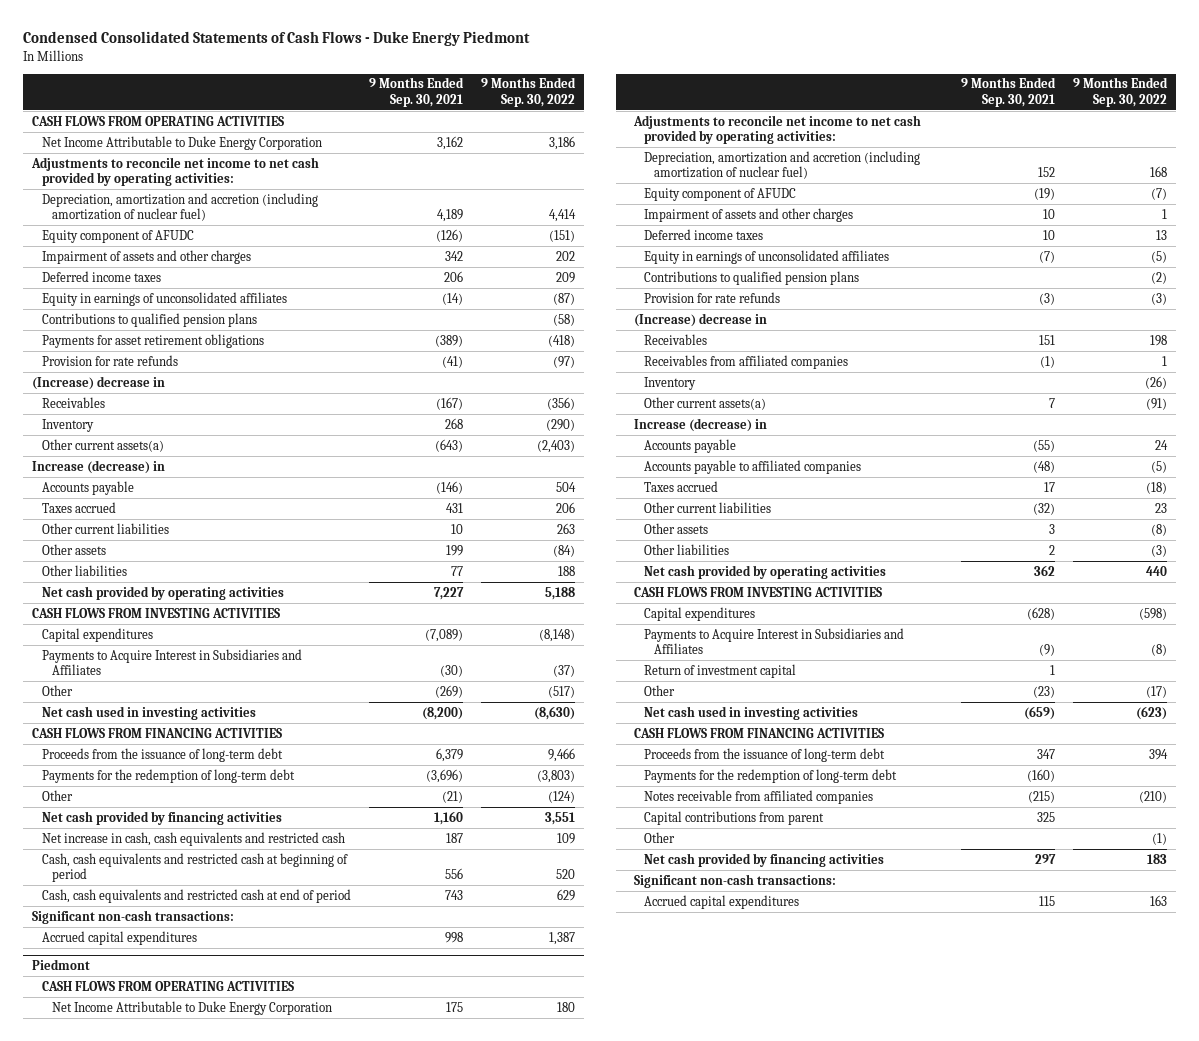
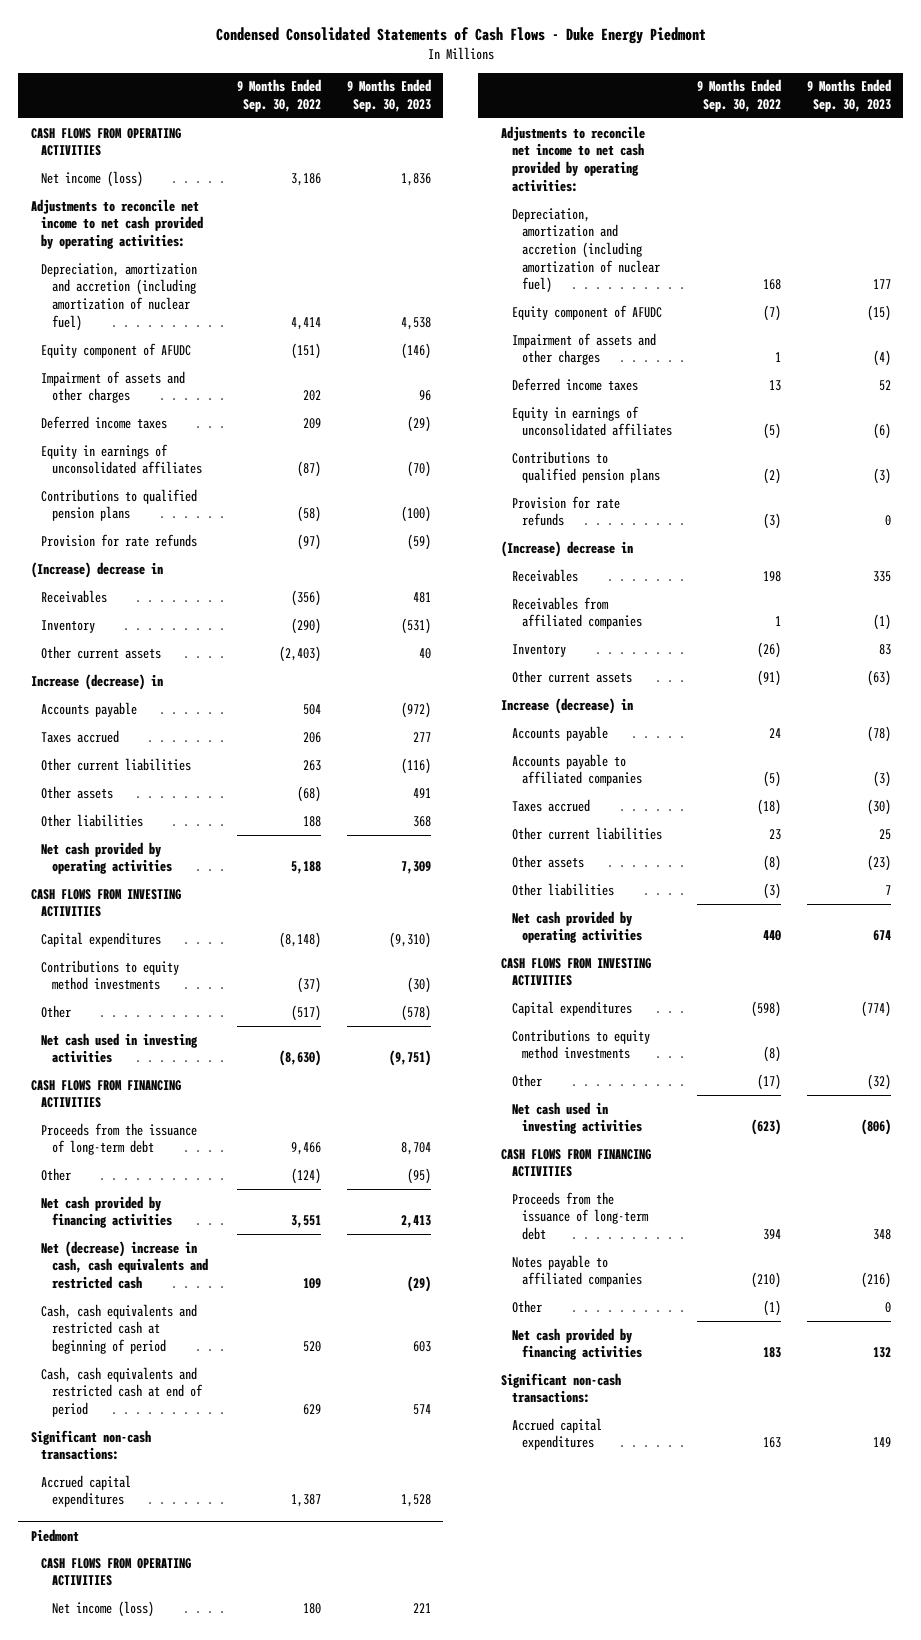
[368,77,464,107] 9 Months Ended Sep. 30, 2021 -> none
none -> [346,79,431,113] 9 Months Ended Sep. 30, 2023
[42,135,323,150] Net Income Attributable to Duke Energy Corporation -> [41,170,144,187] Net income (loss)
[42,333,265,348] Payments for asset retirement obligations -> none
[42,438,165,452] Other current assets(a) -> [41,645,162,659] Other current assets
[552,544,575,557] (84) -> [297,785,322,802] (68)
[42,648,303,675] Payments to Acquire Interest in Subsidiaries and Affiliates -> [41,959,180,991] Contributions to equity method investments
[42,768,296,783] Payments for the redemption of long-term debt -> none
[42,831,346,846] Net increase in cash, cash equivalents and restricted cash -> [41,1240,208,1290] Net (decrease) increase in cash, cash equivalents and restricted cash
[51,1000,332,1015] Net Income Attributable to Duke Energy Corporation -> [51,1600,154,1617] Net income (loss)
[643,396,766,410] Other current assets(a) -> [511,669,632,683] Other current assets
[643,663,796,678] Return of investment capital -> none
[643,627,904,654] Payments to Acquire Interest in Subsidiaries and Affiliates -> [511,1028,650,1060] Contributions to equity method investments
[643,768,897,783] Payments for the redemption of long-term debt -> none
[643,810,824,825] Capital contributions from parent -> none
[643,789,873,804] Notes receivable from affiliated companies -> [511,1254,643,1288] Notes payable to affiliated companies

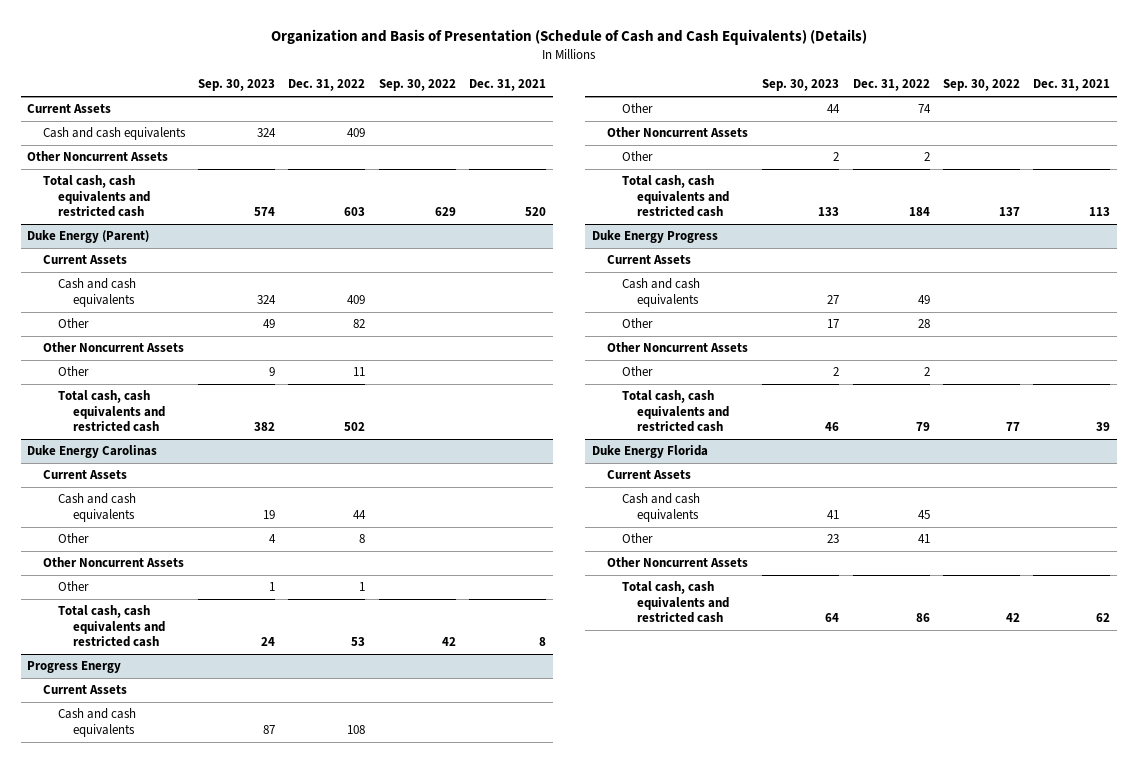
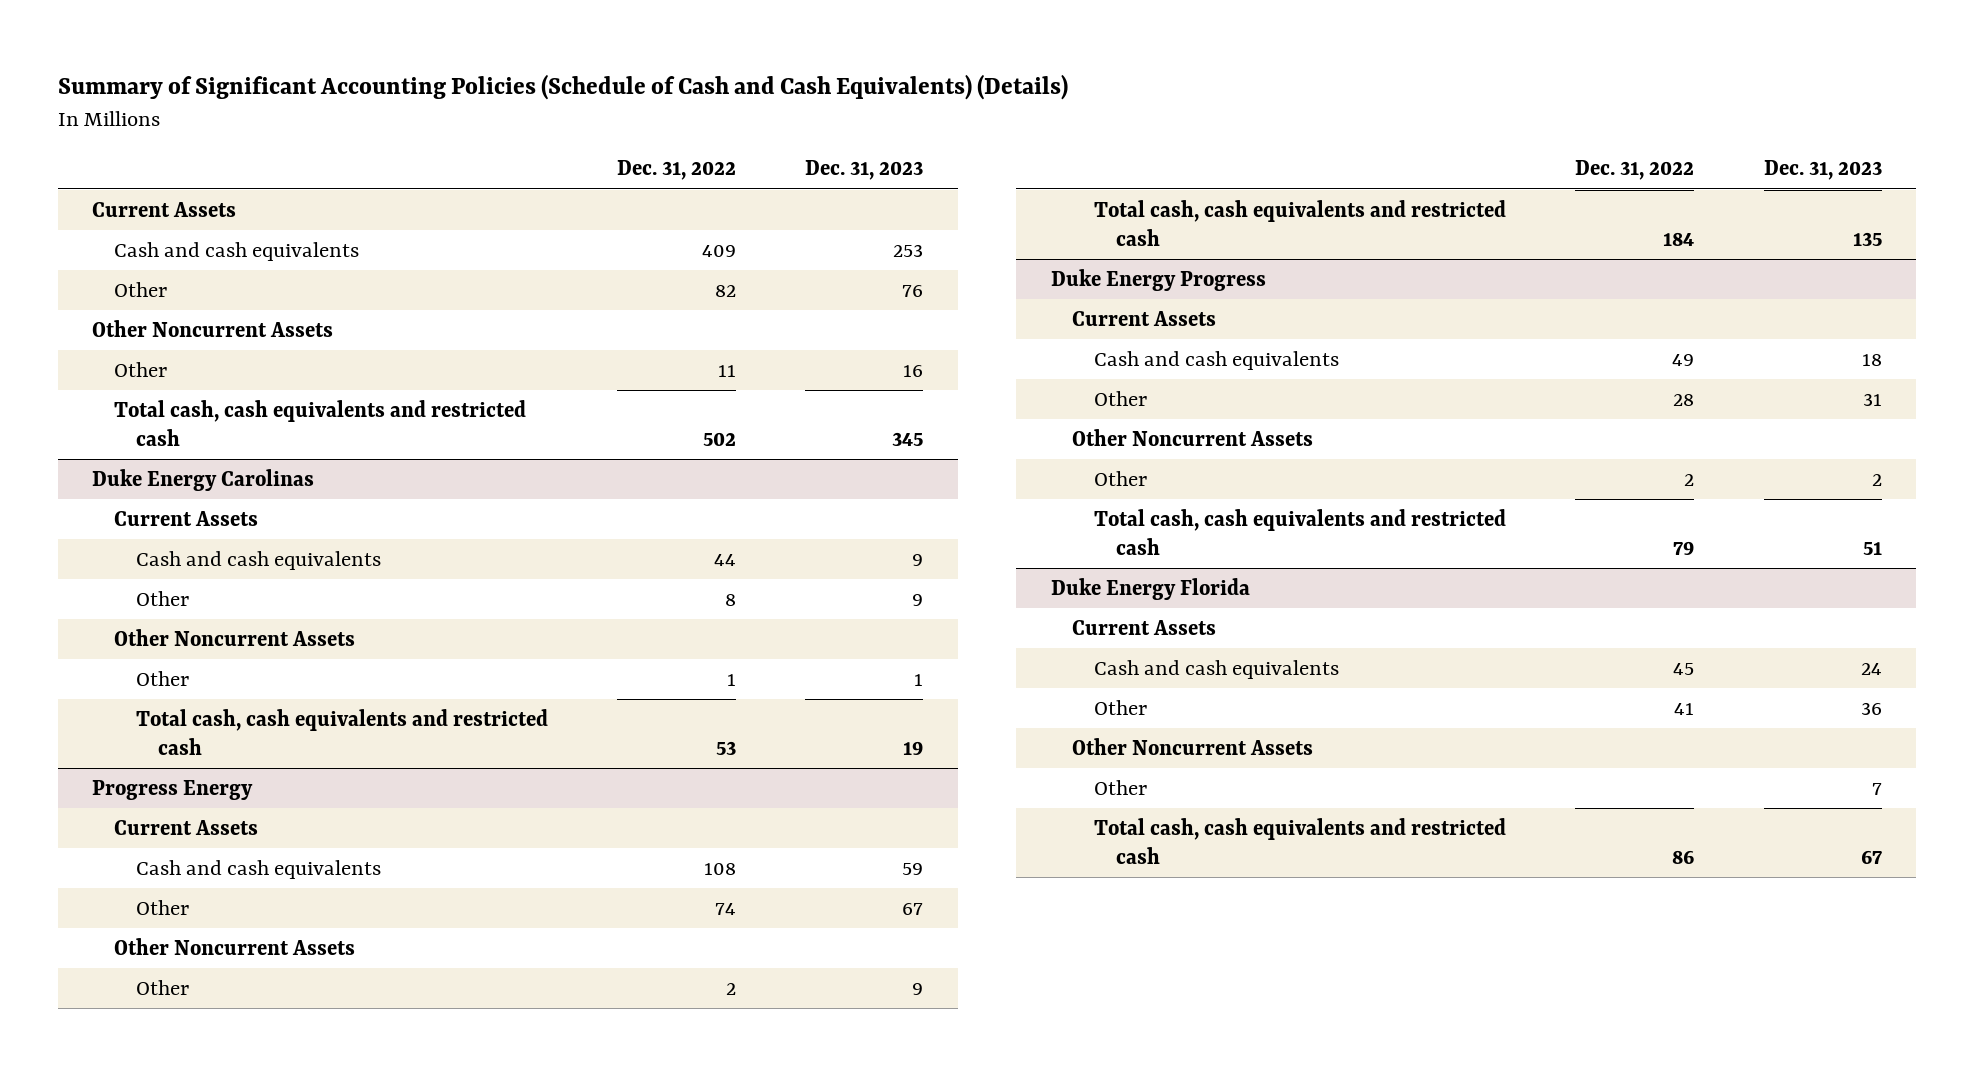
[270,29,867,46] Organization and Basis of Presentation (Schedule of Cash and Cash Equivalents) (Details) -> [57,73,1068,100] Summary of Significant Accounting Policies (Schedule of Cash and Cash Equivalents) (Details)
[197,79,275,92] Sep. 30, 2023 -> none
[378,79,456,92] Sep. 30, 2022 -> none
[468,79,546,92] Dec. 31, 2021 -> none
none -> [805,160,924,181] Dec. 31, 2023
[27,151,169,162] Other Noncurrent Assets -> none
[42,175,150,217] Total cash, cash equivalents and restricted cash -> none
[27,230,150,244] Duke Energy (Parent) -> none
[42,255,127,265] Current Assets -> none
[57,278,136,307] Cash and cash equivalents -> none
none -> [1094,779,1148,795] Other

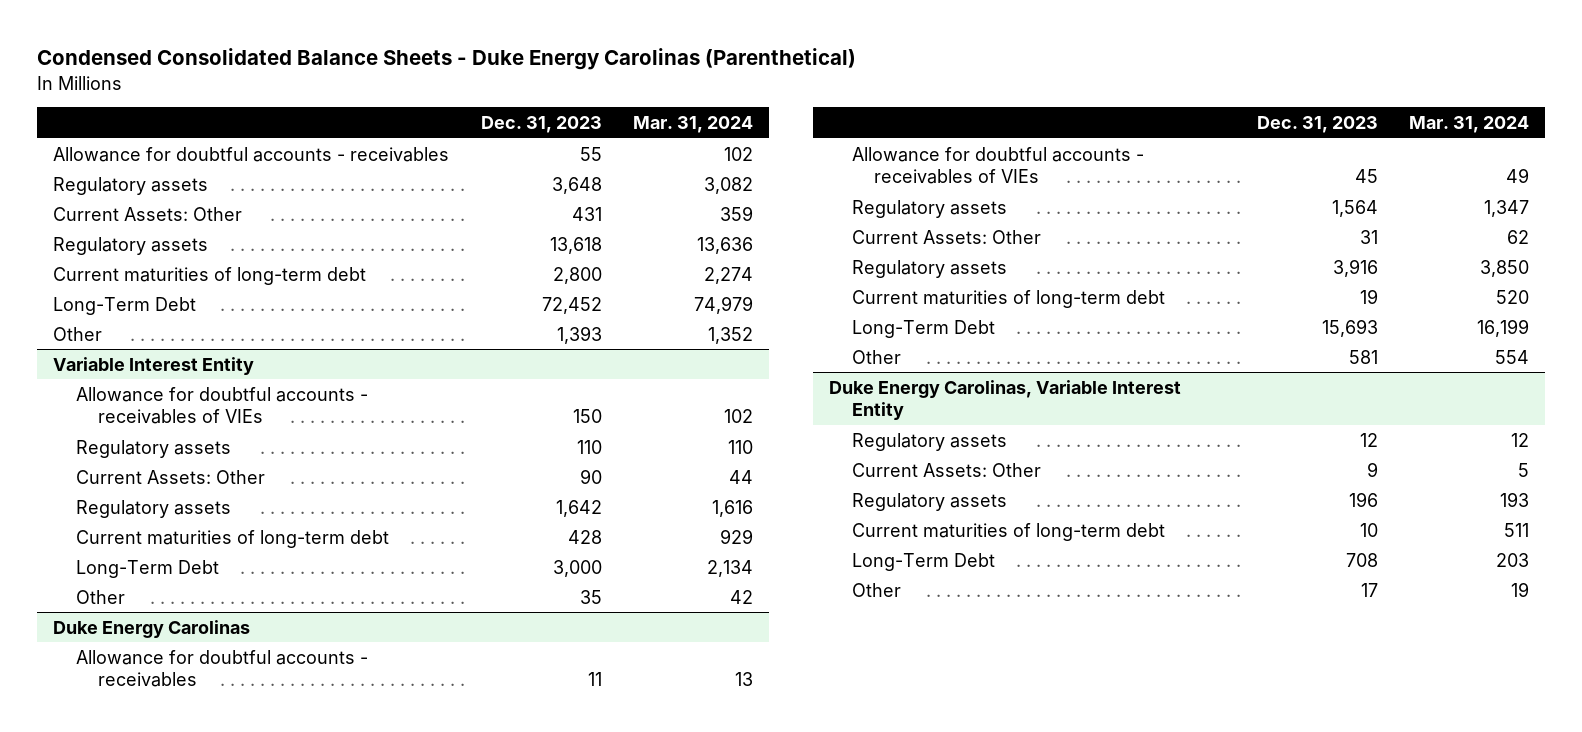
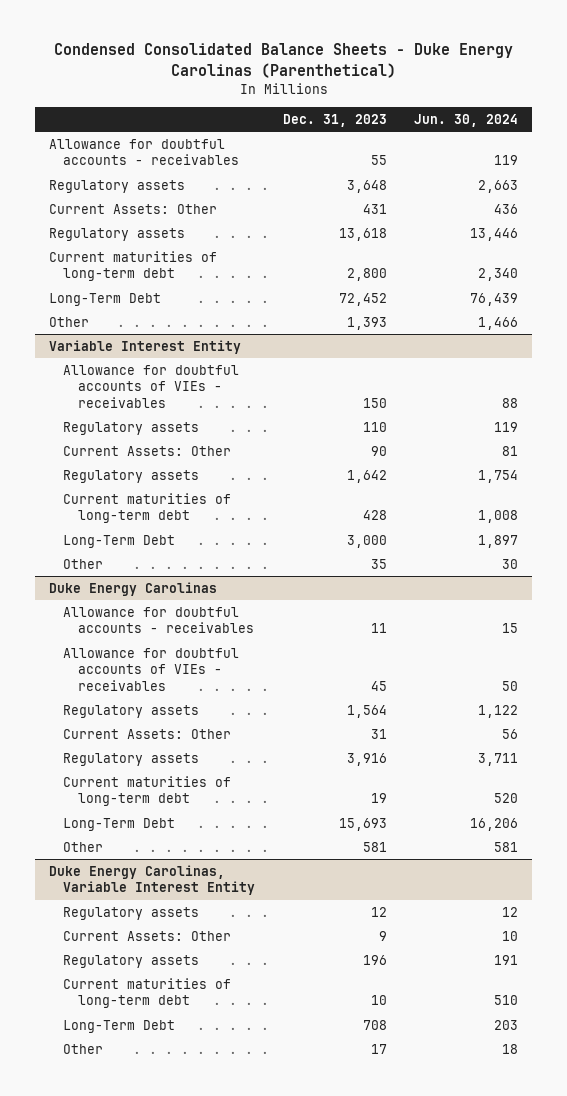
[632,116,753,134] Mar. 31, 2024 -> none
none -> [414,113,519,127] Jun. 30, 2024
[75,386,368,425] Allowance for doubtful accounts - receivables of VIEs -> [63,364,240,408] Allowance for doubtful accounts of VIEs - receivables
[851,146,1144,185] Allowance for doubtful accounts - receivables of VIEs -> [63,647,240,691] Allowance for doubtful accounts of VIEs - receivables

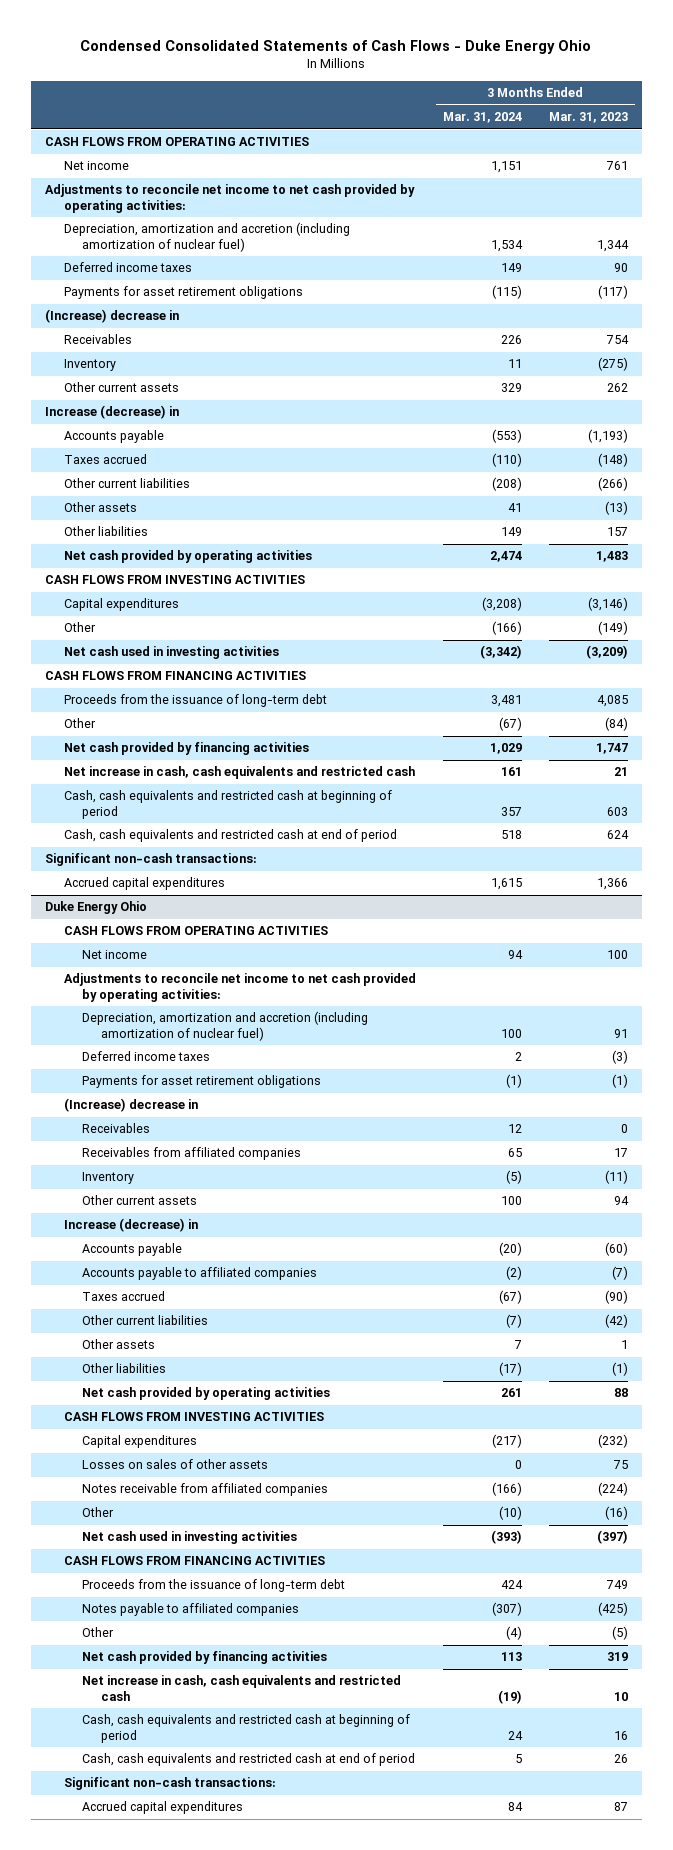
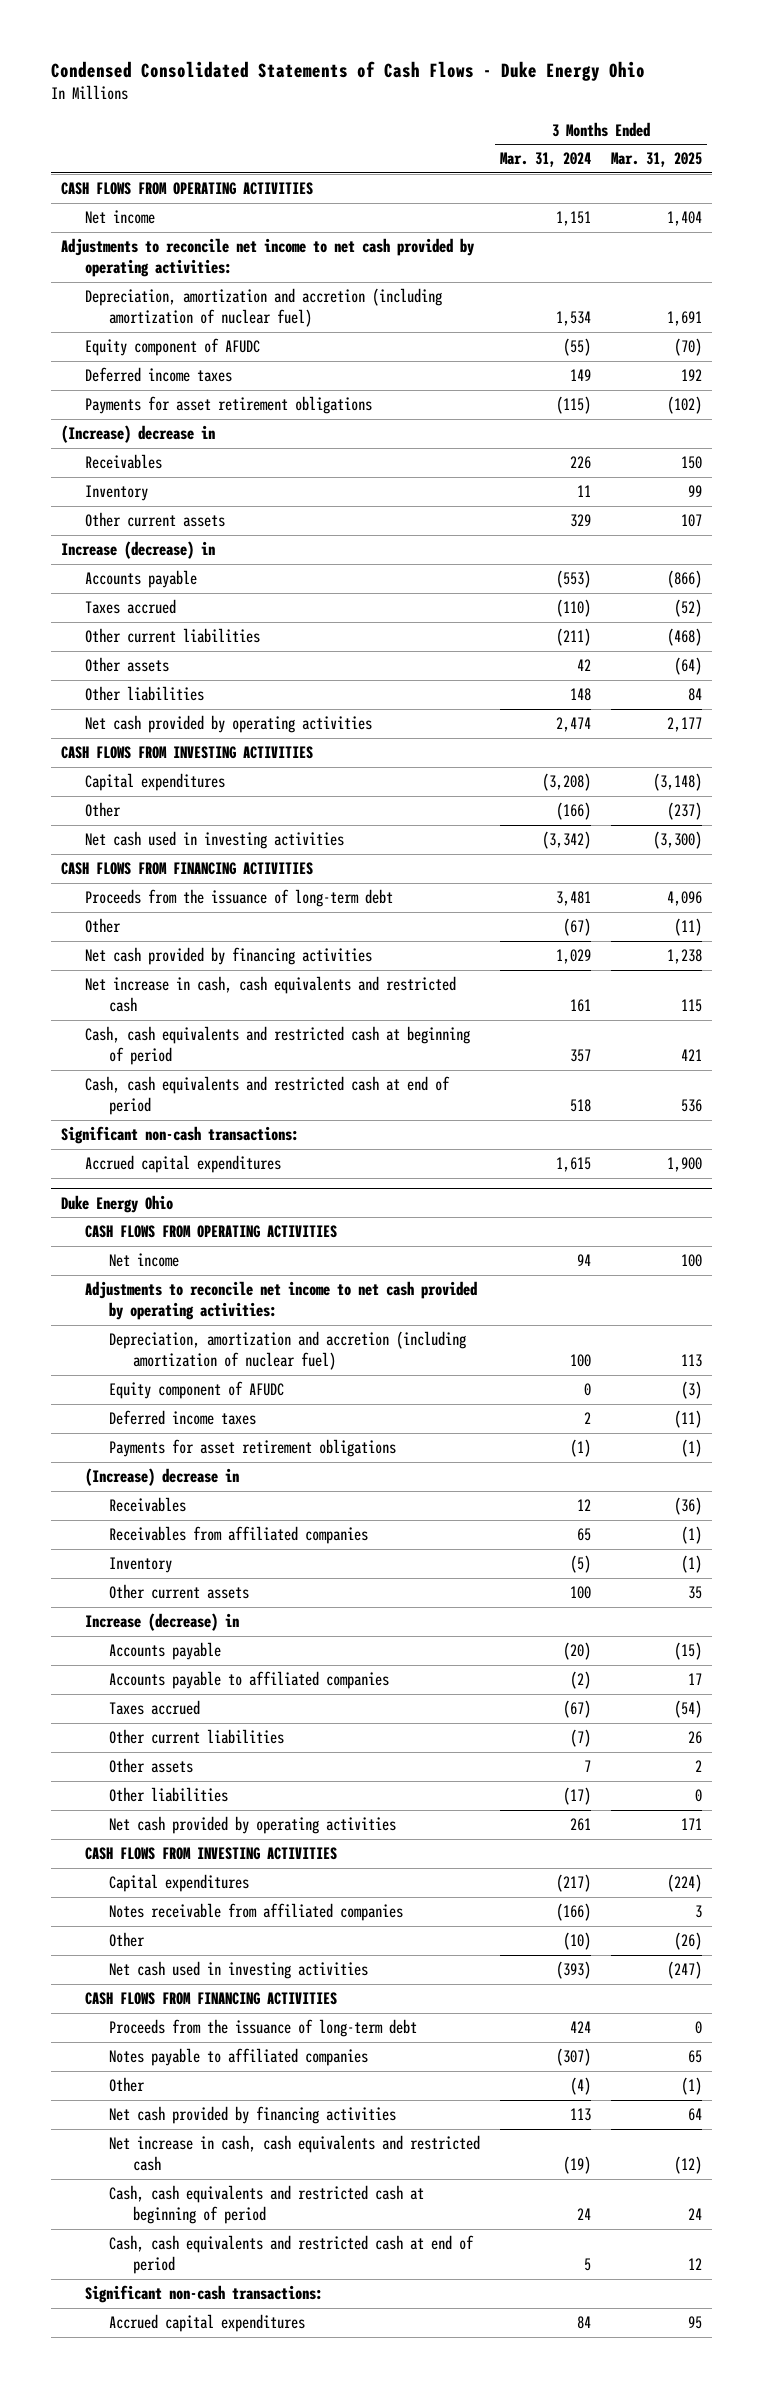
[548,112,628,124] Mar. 31, 2023 -> none
none -> [610,152,702,168] Mar. 31, 2025
none -> [85,338,261,357] Equity component of AFUDC
[491,477,522,492] (208) -> [556,628,592,647] (211)
[507,503,522,513] 41 -> [577,659,592,672] 42
[500,527,522,537] 149 -> [570,688,592,702] 148
none -> [109,1381,285,1400] Equity component of AFUDC
[82,1459,269,1470] Losses on sales of other assets -> none

